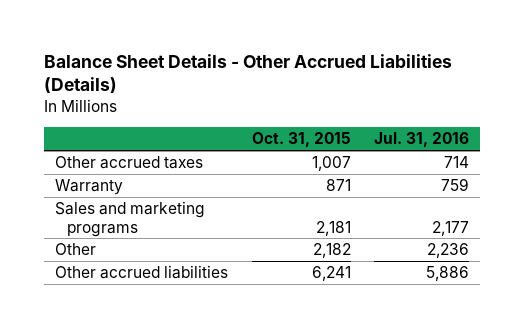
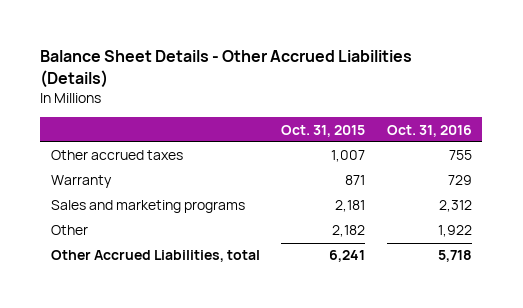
[373,132,469,148] Jul. 31, 2016 -> none
none -> [386,124,472,137] Oct. 31, 2016
[55,264,229,279] Other accrued liabilities -> [51,250,261,263] Other Accrued Liabilities, total

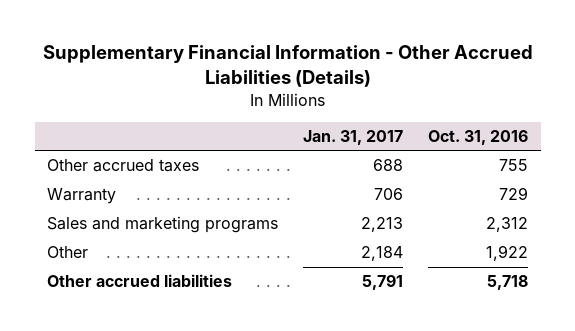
[40,50,413,89] Balance Sheet Details - Other Accrued Liabilities (Details) -> [42,45,533,88] Supplementary Financial Information - Other Accrued Liabilities (Details)
[281,124,366,137] Oct. 31, 2015 -> none
none -> [303,129,404,145] Jan. 31, 2017
[51,250,261,263] Other Accrued Liabilities, total -> [47,274,233,288] Other accrued liabilities

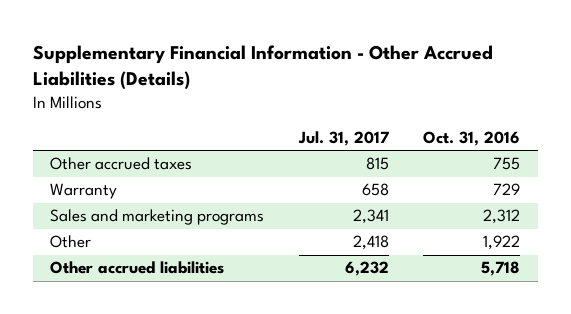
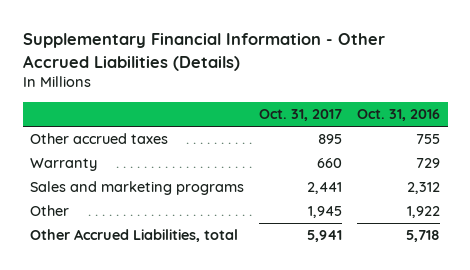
[297,130,389,146] Jul. 31, 2017 -> none
none -> [259,109,343,122] Oct. 31, 2017
[50,261,225,275] Other accrued liabilities -> [30,229,239,243] Other Accrued Liabilities, total

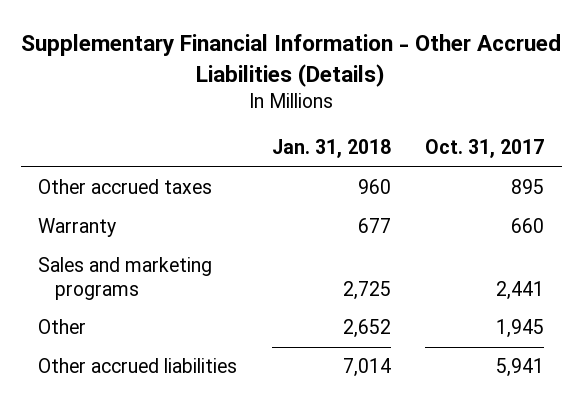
[357,109,441,122] Oct. 31, 2016 -> none
none -> [271,139,391,159] Jan. 31, 2018
[30,229,239,243] Other Accrued Liabilities, total -> [38,358,238,374] Other accrued liabilities

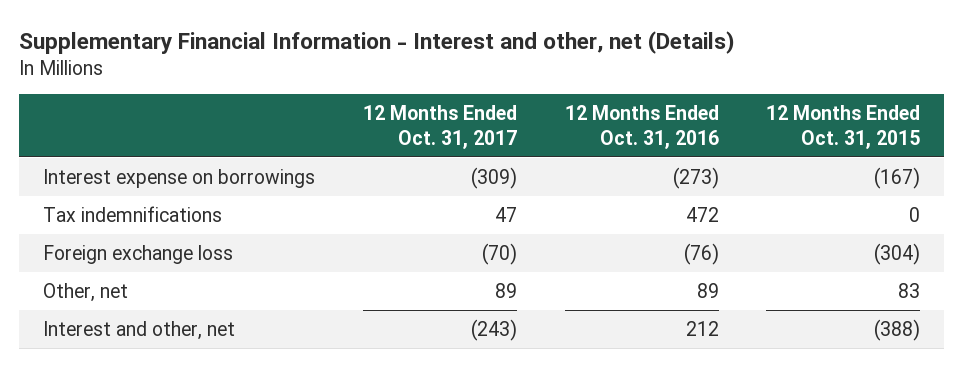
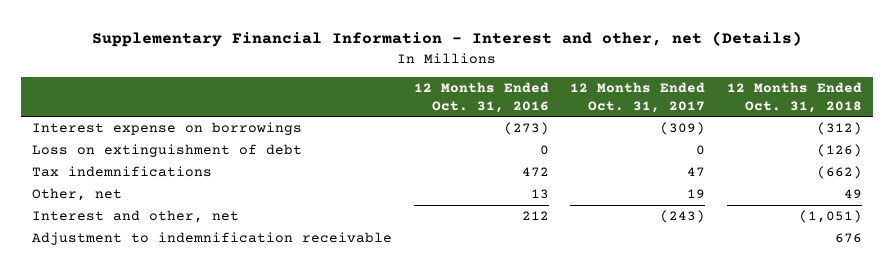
[766,104,921,149] 12 Months Ended Oct. 31, 2015 -> none
none -> [726,82,862,113] 12 Months Ended Oct. 31, 2018
none -> [31,143,302,157] Loss on extinguishment of debt
[42,244,233,264] Foreign exchange loss -> none
[494,282,517,298] 89 -> [687,188,706,199] 19
[696,282,719,298] 89 -> [530,188,549,199] 13
none -> [31,231,392,245] Adjustment to indemnification receivable

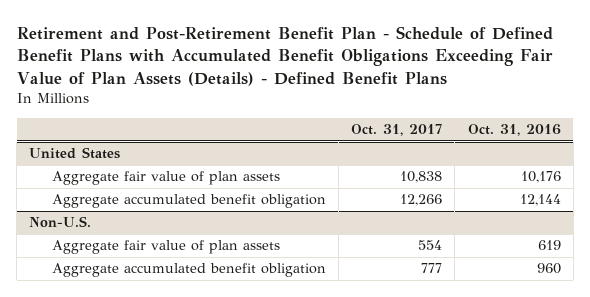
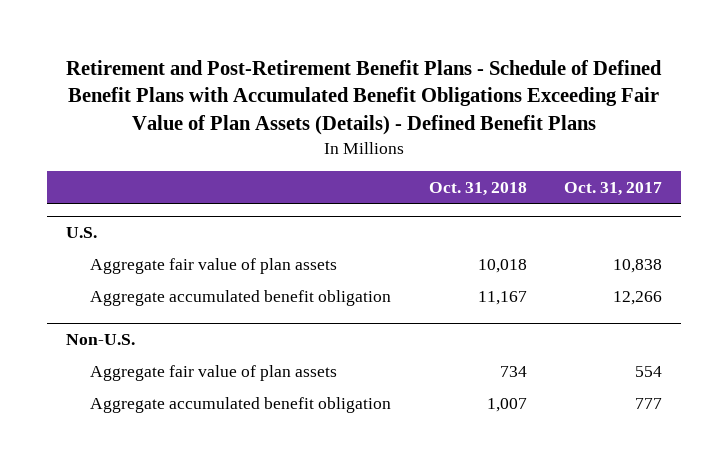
[16,26,553,86] Retirement and Post-Retirement Benefit Plan - Schedule of Defined Benefit Plans with Accumulated Benefit Obligations Exceeding Fair Value of Plan Assets (Details) - Defined Benefit Plans -> [66,59,663,135] Retirement and Post-Retirement Benefit Plans - Schedule of Defined Benefit Plans with Accumulated Benefit Obligations Exceeding Fair Value of Plan Assets (Details) - Defined Benefit Plans
[467,124,561,137] Oct. 31, 2016 -> none
none -> [428,182,527,197] Oct. 31, 2018
[29,147,121,160] United States -> [65,227,97,239] U.S.

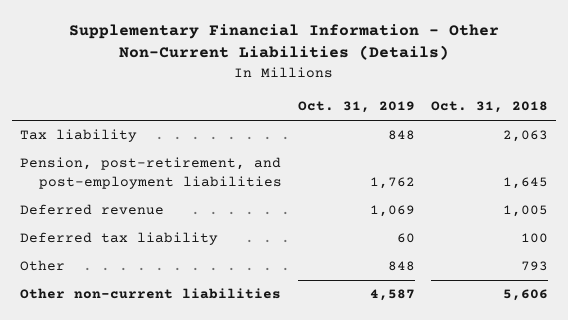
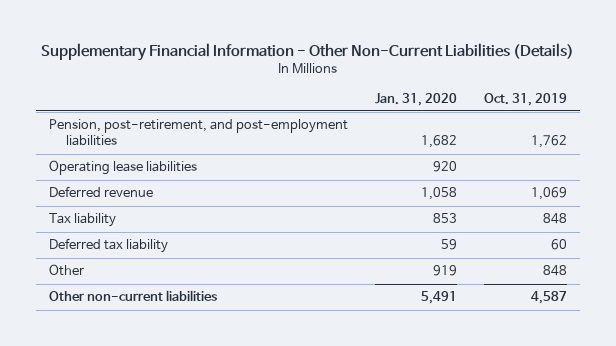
[430,101,548,114] Oct. 31, 2018 -> none
none -> [374,92,457,106] Jan. 31, 2020
none -> [49,160,198,176] Operating lease liabilities
[20,129,138,143] Tax liability -> [49,213,117,228] Tax liability

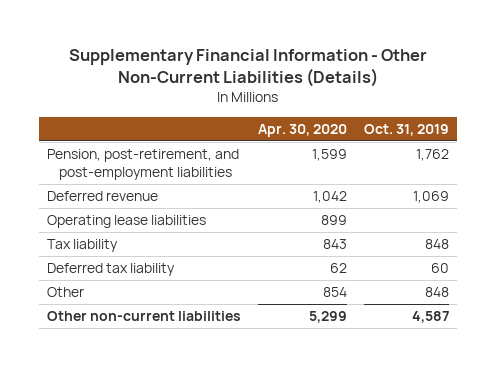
[374,92,457,106] Jan. 31, 2020 -> none
none -> [258,123,348,137] Apr. 30, 2020
[49,160,198,176] Operating lease liabilities -> [47,215,207,229] Operating lease liabilities

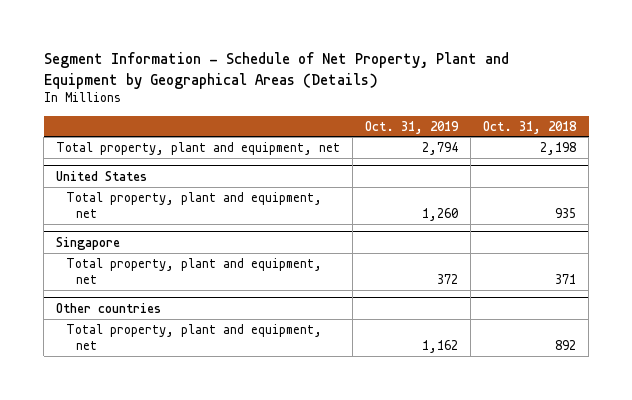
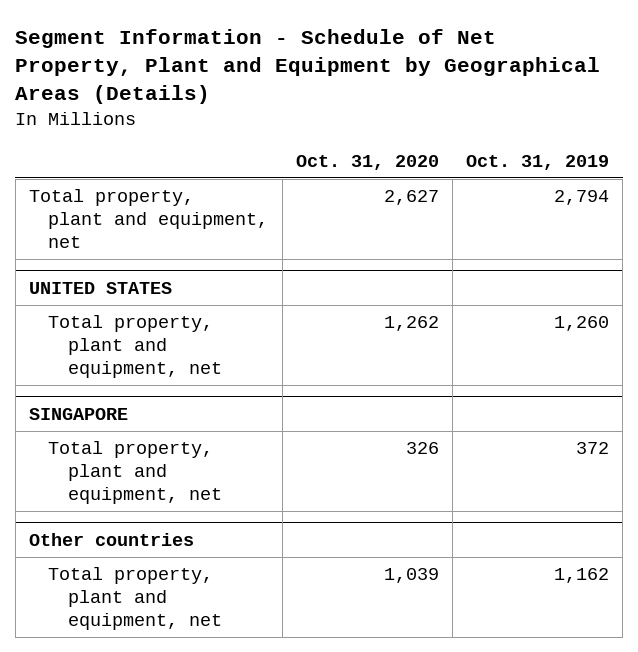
[483,120,578,134] Oct. 31, 2018 -> none
none -> [295,154,439,170] Oct. 31, 2020
[56,170,148,181] United States -> [28,281,172,294] UNITED STATES
[56,236,121,250] Singapore -> [28,407,128,420] SINGAPORE

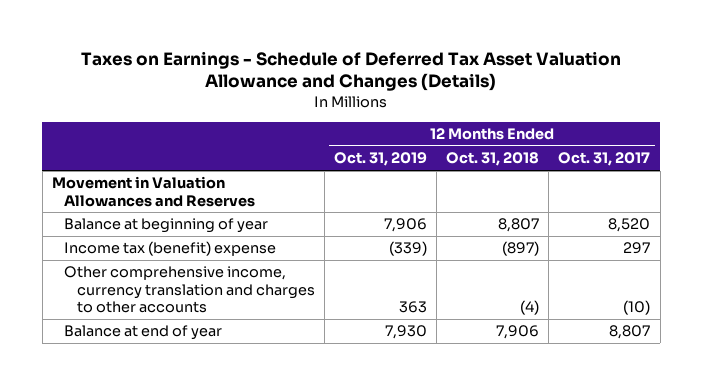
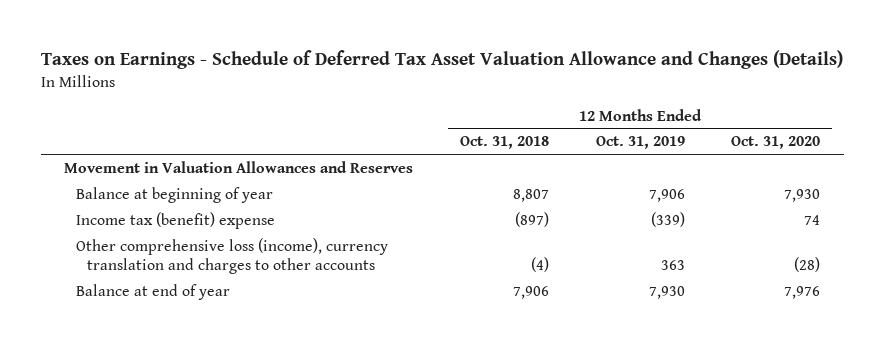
[558,152,651,167] Oct. 31, 2017 -> none
none -> [731,136,821,150] Oct. 31, 2020
[64,266,315,313] Other comprehensive income, currency translation and charges to other accounts -> [75,237,388,275] Other comprehensive loss (income), currency translation and charges to other accounts

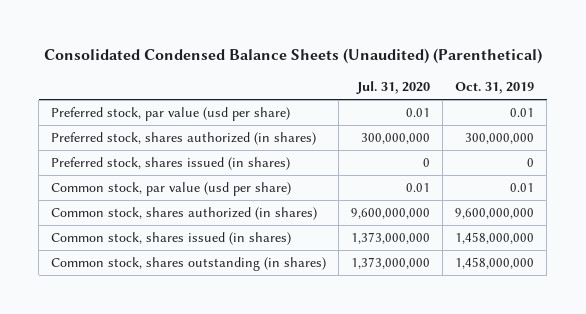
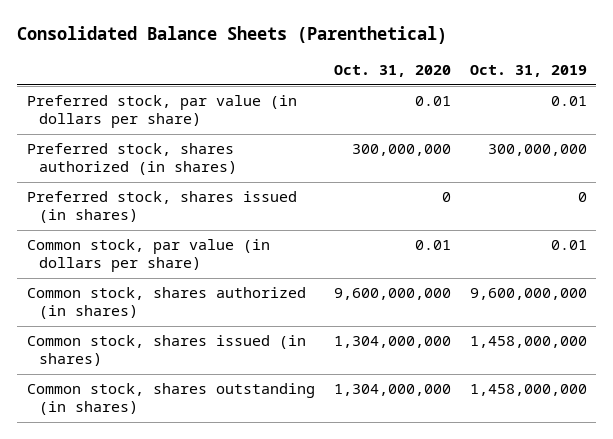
[43,48,542,65] Consolidated Condensed Balance Sheets (Unaudited) (Parenthetical) -> [17,26,448,45] Consolidated Balance Sheets (Parenthetical)
[356,81,431,95] Jul. 31, 2020 -> none
none -> [333,65,451,78] Oct. 31, 2020
[51,107,291,122] Preferred stock, par value (usd per share) -> [26,95,297,129] Preferred stock, par value (in dollars per share)
[51,182,292,197] Common stock, par value (usd per share) -> [26,239,270,273] Common stock, par value (in dollars per share)

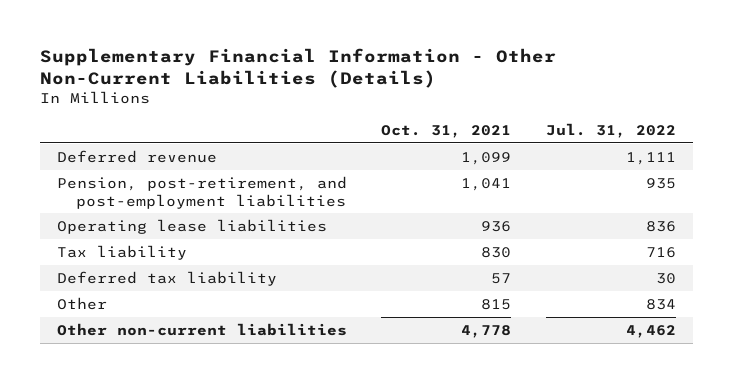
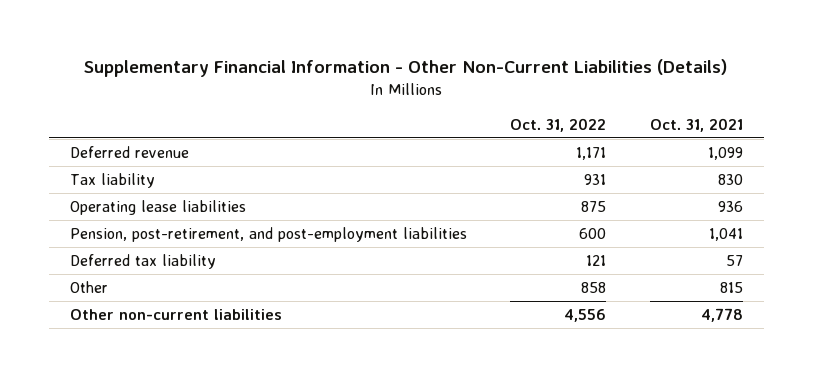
[545,123,676,139] Jul. 31, 2022 -> none
none -> [510,117,607,132] Oct. 31, 2022
[57,218,328,234] Operating lease liabilities -> [70,199,247,215] Operating lease liabilities
[57,175,348,209] Pension, post-retirement, and post-employment liabilities -> [70,226,468,242] Pension, post-retirement, and post-employment liabilities

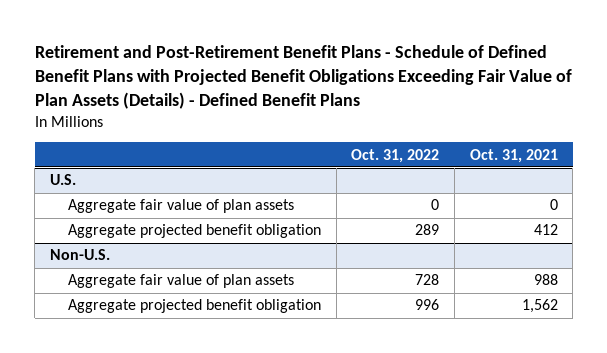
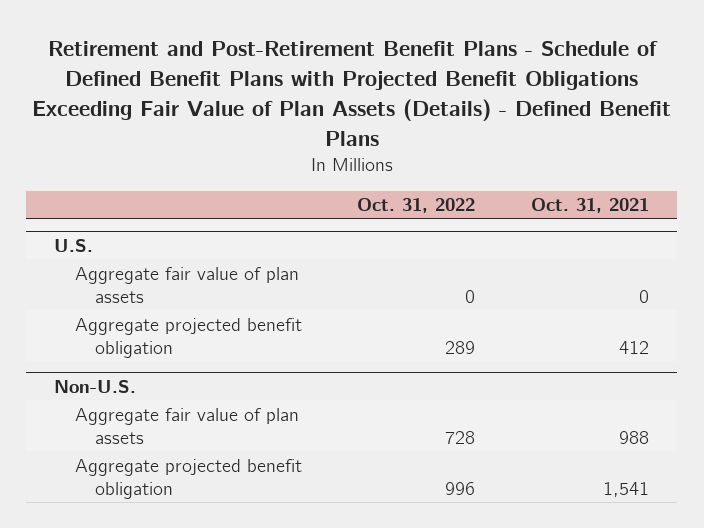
[521,299,558,314] 1,562 -> [603,481,650,497] 1,541

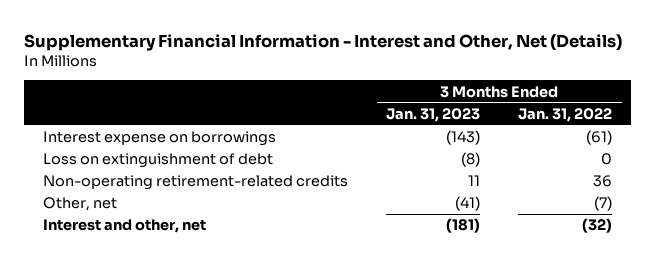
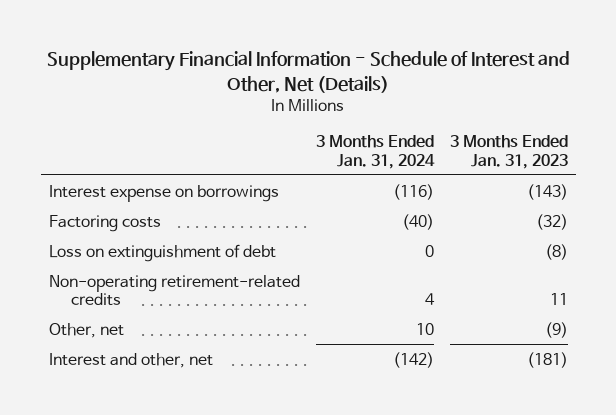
[24,33,623,51] Supplementary Financial Information - Interest and Other, Net (Details) -> [47,51,571,93] Supplementary Financial Information - Schedule of Interest and Other, Net (Details)
[518,107,613,122] Jan. 31, 2022 -> none
none -> [315,135,435,169] 3 Months Ended Jan. 31, 2024
none -> [48,214,161,232] Factoring costs
[455,196,481,212] (41) -> [544,321,568,338] (9)

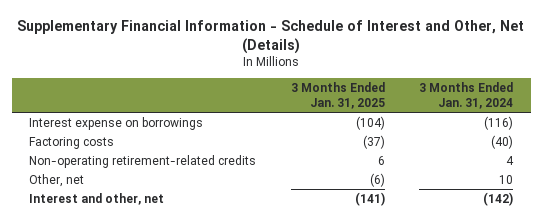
[449,135,568,169] 3 Months Ended Jan. 31, 2023 -> none
none -> [290,82,385,110] 3 Months Ended Jan. 31, 2025
[48,243,276,262] Loss on extinguishment of debt -> none

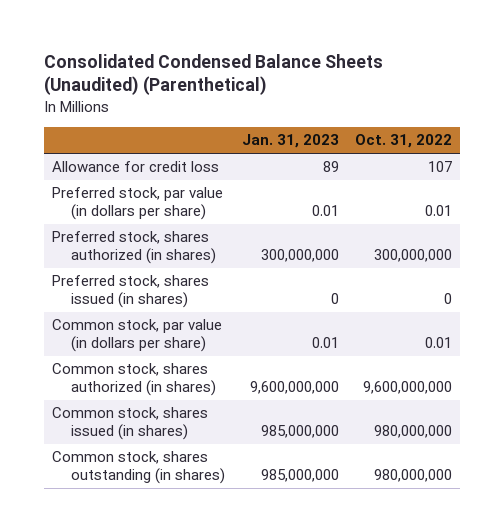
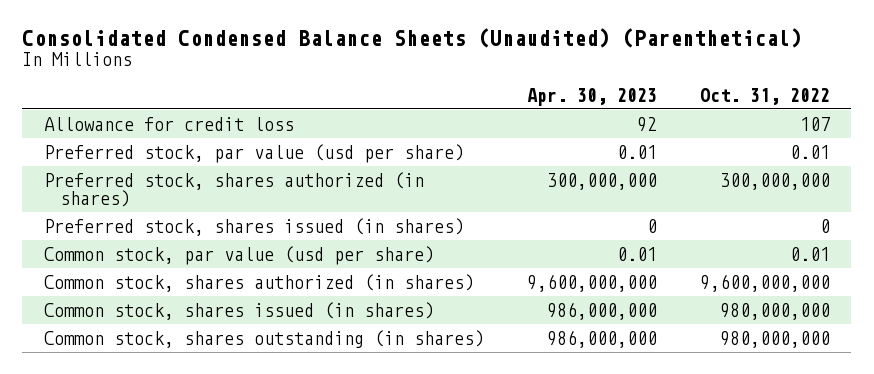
[241,134,339,149] Jan. 31, 2023 -> none
none -> [526,87,657,106] Apr. 30, 2023
[52,187,224,221] Preferred stock, par value (in dollars per share) -> [43,143,464,163] Preferred stock, par value (usd per share)
[52,319,223,353] Common stock, par value (in dollars per share) -> [43,245,434,265] Common stock, par value (usd per share)

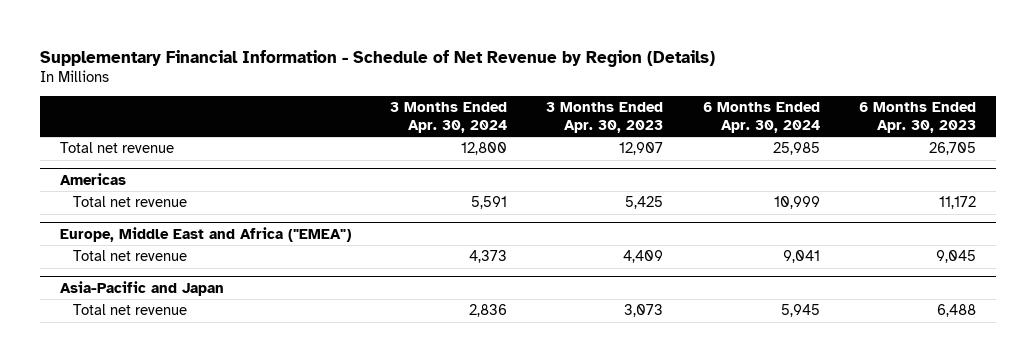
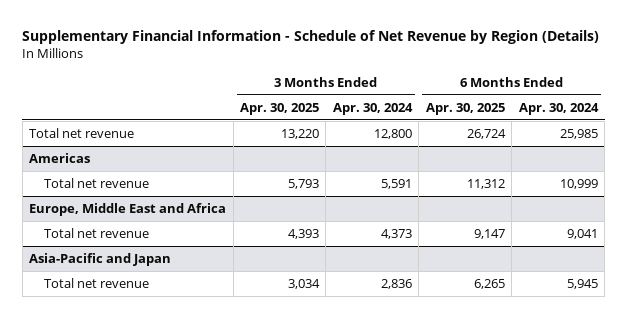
[546,102,664,133] 3 Months Ended Apr. 30, 2023 -> none
[859,102,977,133] 6 Months Ended Apr. 30, 2023 -> none
none -> [239,102,319,115] Apr. 30, 2025
none -> [425,102,505,115] Apr. 30, 2025
[59,226,351,242] Europe, Middle East and Africa ("EMEA") -> [29,202,227,216] Europe, Middle East and Africa

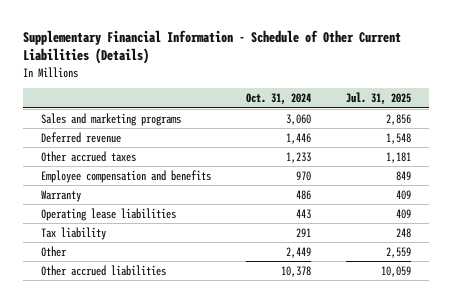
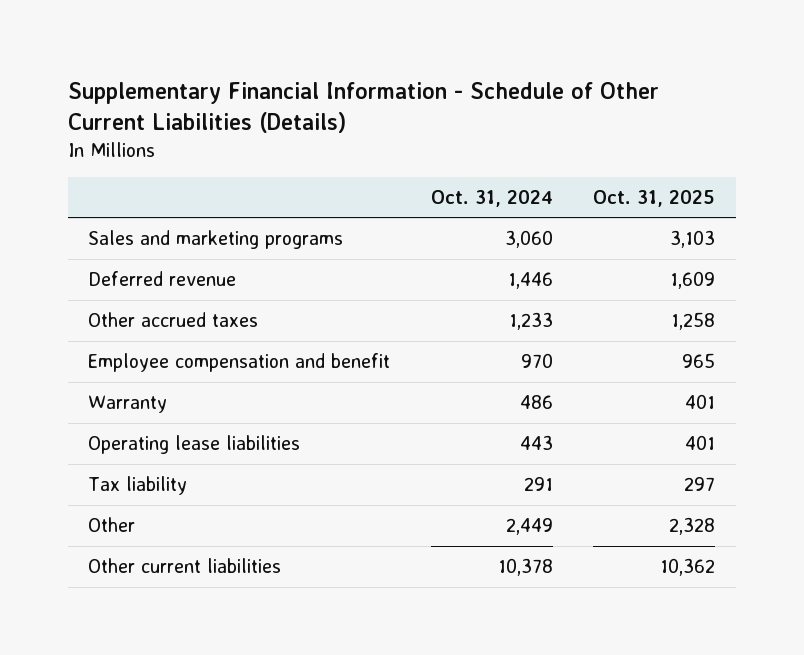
[346,92,412,106] Jul. 31, 2025 -> none
none -> [593,189,716,207] Oct. 31, 2025
[40,169,211,183] Employee compensation and benefits -> [88,353,391,373] Employee compensation and benefit
[40,264,166,276] Other accrued liabilities -> [88,558,282,574] Other current liabilities

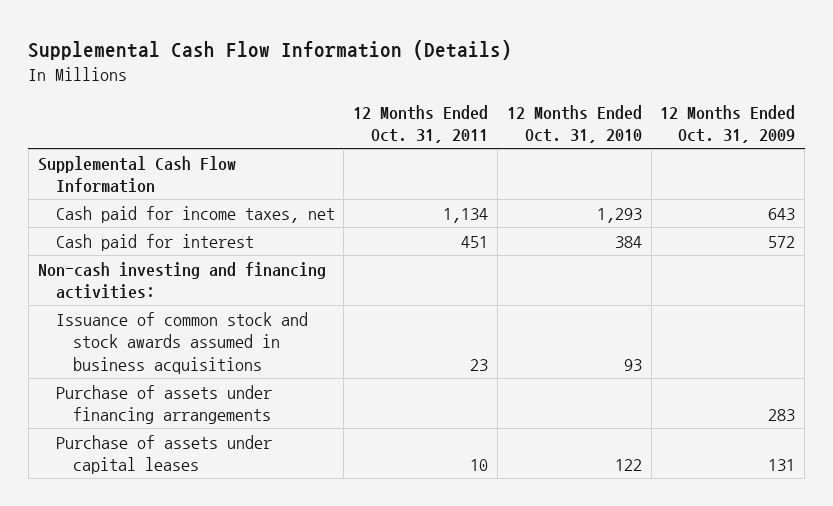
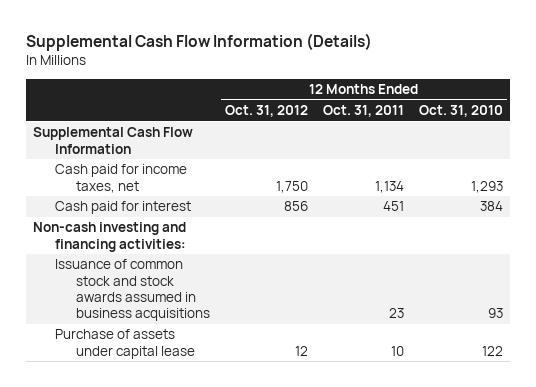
[660,104,796,144] 12 Months Ended Oct. 31, 2009 -> none
none -> [225,105,309,118] Oct. 31, 2012
[55,384,272,425] Purchase of assets under financing arrangements -> none
[55,434,272,475] Purchase of assets under capital leases -> [54,329,196,359] Purchase of assets under capital lease

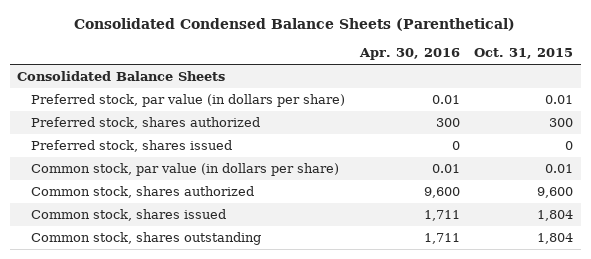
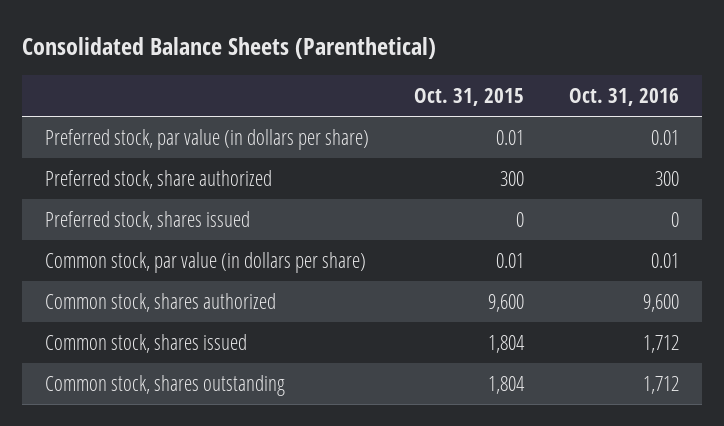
[74,18,516,32] Consolidated Condensed Balance Sheets (Parenthetical) -> [22,36,437,59] Consolidated Balance Sheets (Parenthetical)
[358,48,460,61] Apr. 30, 2016 -> none
none -> [569,88,680,107] Oct. 31, 2016
[17,70,226,81] Consolidated Balance Sheets -> none
[30,116,260,129] Preferred stock, shares authorized -> [44,169,272,189] Preferred stock, share authorized

